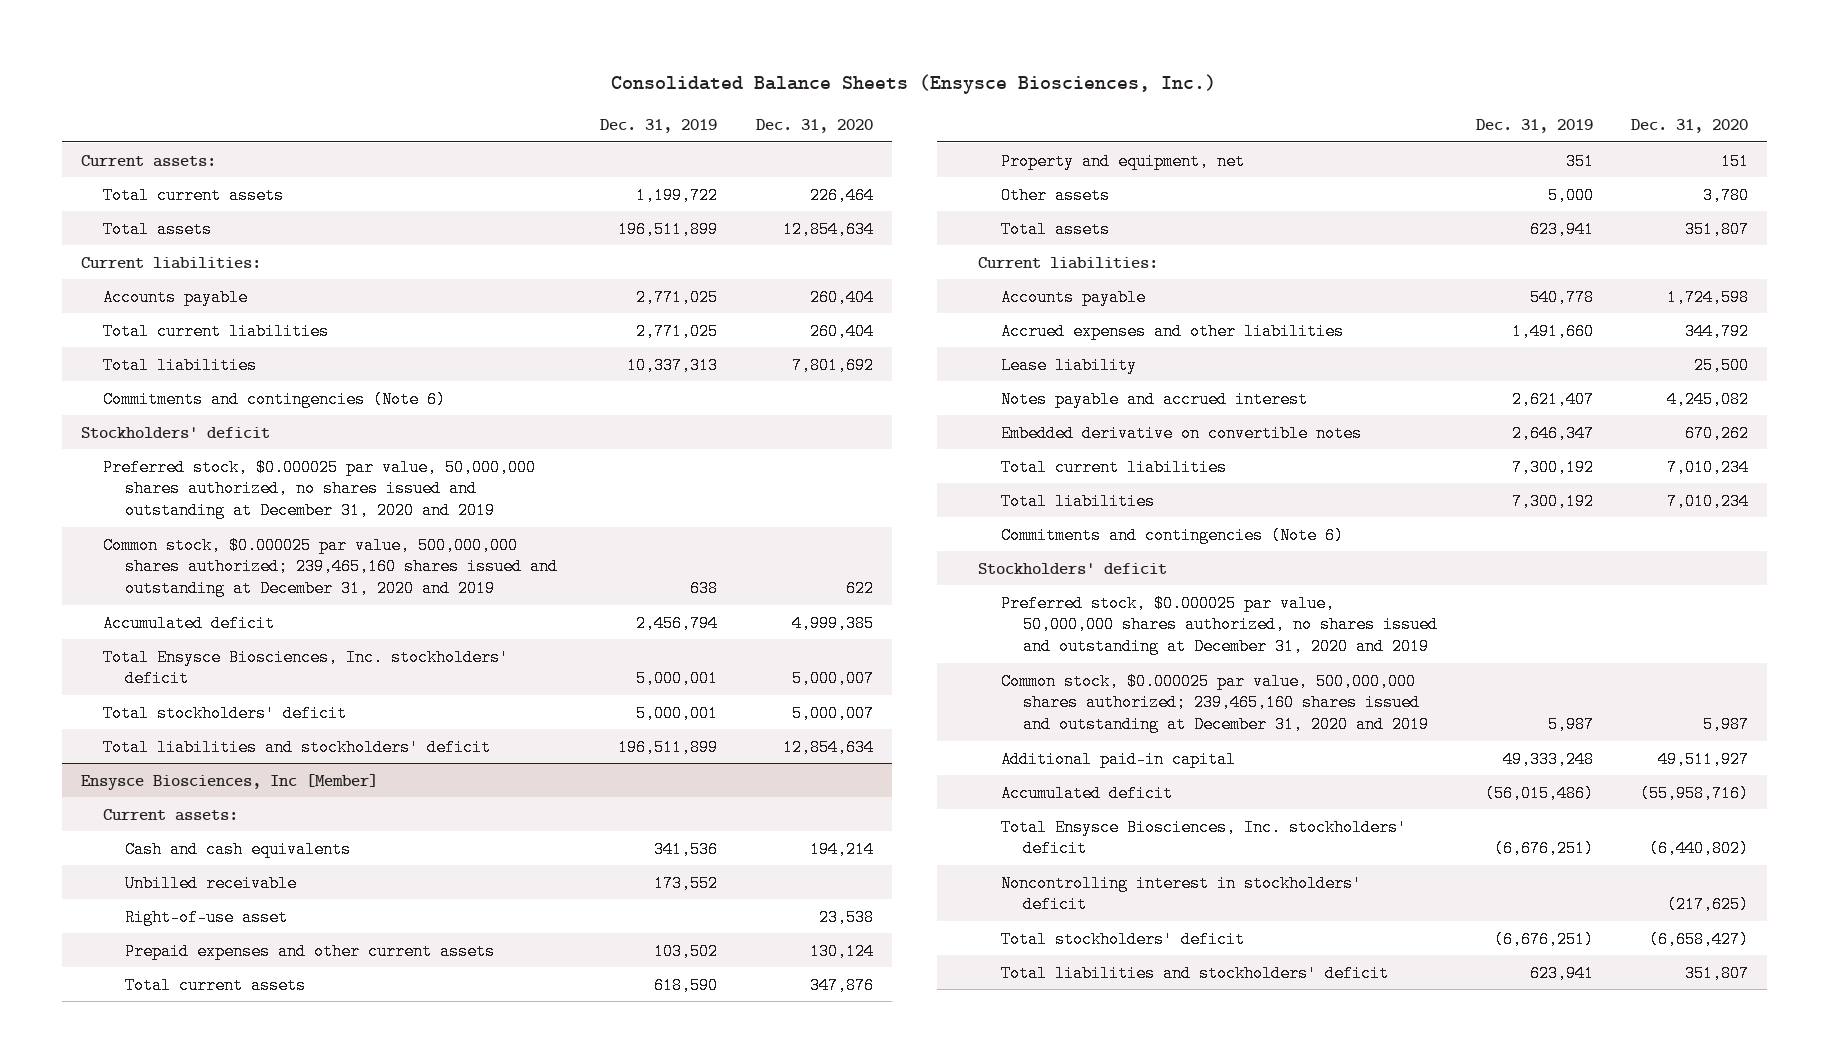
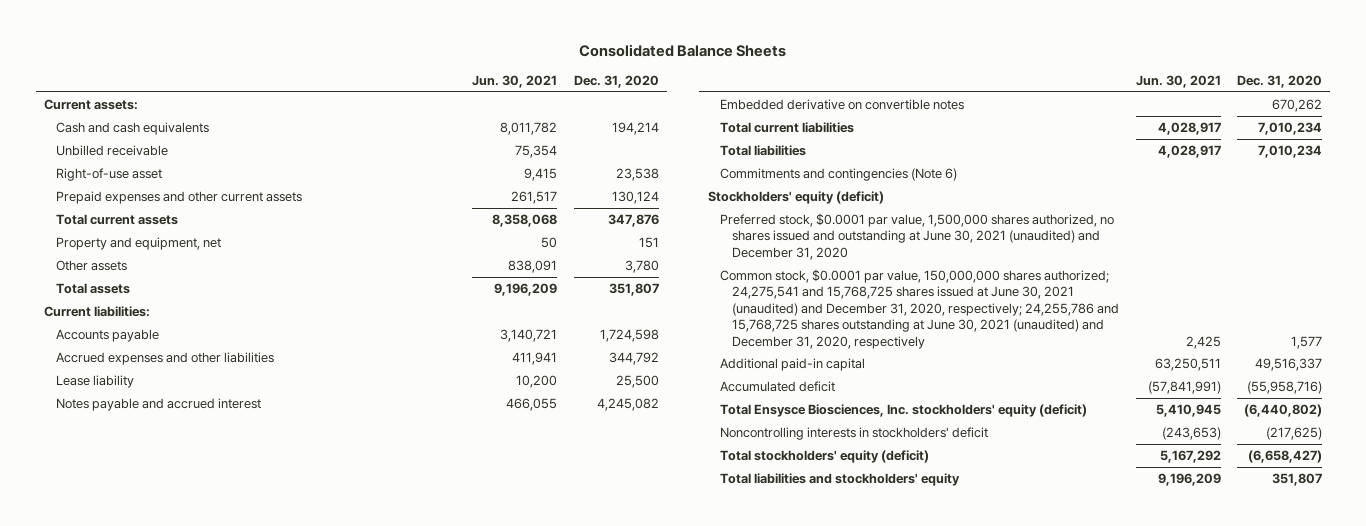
[611,74,1217,95] Consolidated Balance Sheets (Ensysce Biosciences, Inc.) -> [579,44,787,58] Consolidated Balance Sheets
[600,119,718,134] Dec. 31, 2019 -> none
none -> [472,75,558,89] Jun. 30, 2021
[103,186,285,204] Total current assets -> none
[103,220,213,238] Total assets -> none
[80,256,261,269] Current liabilities: -> none
[103,288,249,306] Accounts payable -> none
[103,322,330,340] Total current liabilities -> none
[103,356,258,374] Total liabilities -> none
[103,390,447,408] Commitments and contingencies (Note 6) -> none
[80,426,270,438] Stockholders' deficit -> none
[103,458,537,520] Preferred stock, $0.000025 par value, 50,000,000 shares authorized, no shares issued and outstanding at December 31, 2020 and 2019 -> none
[103,536,559,598] Common stock, $0.000025 par value, 500,000,000 shares authorized; 239,465,160 shares issued and outstanding at December 31, 2020 and 2019 -> none
[103,614,276,632] Accumulated deficit -> none
[103,648,510,688] Total Ensysce Biosciences, Inc. stockholders' deficit -> none
[103,704,348,722] Total stockholders' deficit -> none
[103,738,492,756] Total liabilities and stockholders' deficit -> none
[80,773,378,790] Ensysce Biosciences, Inc [Member] -> none
[103,808,239,821] Current assets: -> none
[978,562,1168,574] Stockholders' deficit -> [707,191,884,205] Stockholders' equity (deficit)
[1000,594,1439,656] Preferred stock, $0.000025 par value, 50,000,000 shares authorized, no shares issued and outstanding at December 31, 2020 and 2019 -> [719,213,1114,260] Preferred stock, $0.0001 par value, 1,500,000 shares authorized, no shares issued and outstanding at June 30, 2021 (unaudited) and December 31, 2020
[1000,672,1430,734] Common stock, $0.000025 par value, 500,000,000 shares authorized; 239,465,160 shares issued and outstanding at December 31, 2020 and 2019 -> [719,269,1120,349] Common stock, $0.0001 par value, 150,000,000 shares authorized; 24,275,541 and 15,768,725 shares issued at June 30, 2021 (unaudited) and December 31, 2020, respectively; 24,255,786 and 15,768,725 shares outstanding at June 30, 2021 (unaudited) and December 31, 2020, respectively
[1702,716,1749,734] 5,987 -> [1291,335,1323,349] 1,577
[1657,750,1749,768] 49,511,927 -> [1255,358,1323,372] 49,516,337
[1000,818,1407,858] Total Ensysce Biosciences, Inc. stockholders' deficit -> [719,404,1087,418] Total Ensysce Biosciences, Inc. stockholders' equity (deficit)
[1000,874,1362,914] Noncontrolling interest in stockholders' deficit -> [719,427,988,441] Noncontrolling interests in stockholders' deficit
[1000,930,1245,948] Total stockholders' deficit -> [719,450,929,464] Total stockholders' equity (deficit)
[1000,964,1389,982] Total liabilities and stockholders' deficit -> [719,473,960,487] Total liabilities and stockholders' equity

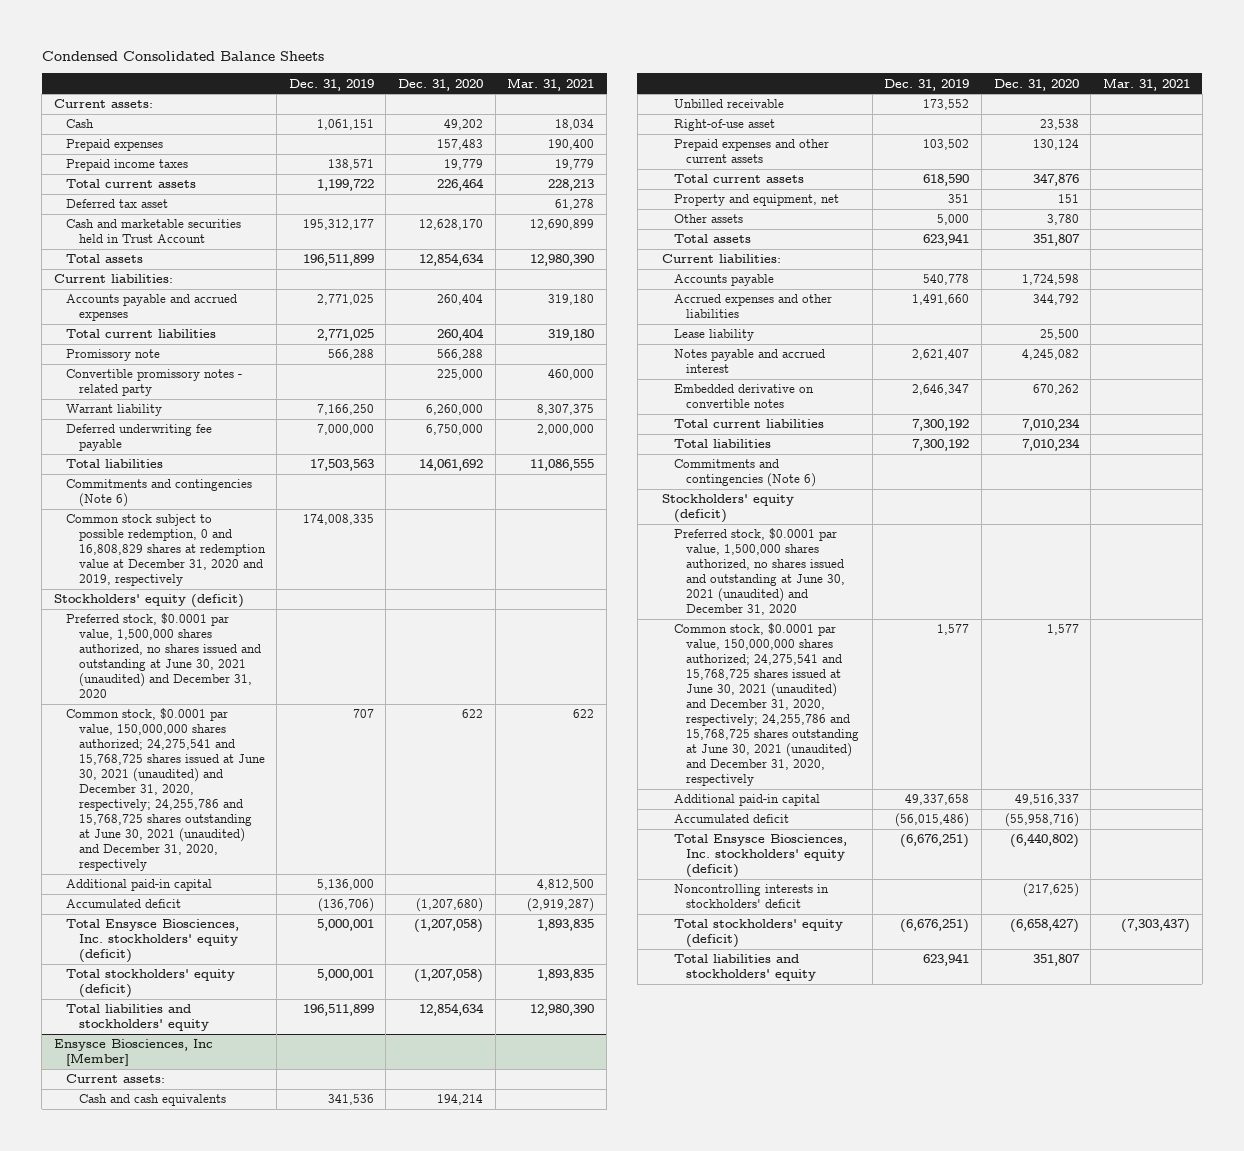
[579,44,787,58] Consolidated Balance Sheets -> [41,50,324,61] Condensed Consolidated Balance Sheets
[472,75,558,89] Jun. 30, 2021 -> none
none -> [288,78,374,91] Dec. 31, 2019
none -> [507,77,595,91] Mar. 31, 2021
none -> [66,119,95,129] Cash
none -> [66,139,164,152] Prepaid expenses
none -> [66,159,189,172] Prepaid income taxes
none -> [66,179,197,189] Total current assets
none -> [66,199,169,209] Deferred tax asset
none -> [66,219,242,244] Cash and marketable securities held in Trust Account
none -> [66,254,144,264] Total assets
none -> [53,274,173,284] Current liabilities:
none -> [66,294,238,322] Accounts payable and accrued expenses
none -> [66,329,217,339] Total current liabilities
none -> [66,349,161,362] Promissory note
none -> [66,369,243,397] Convertible promissory notes - related party
none -> [66,404,163,417] Warrant liability
none -> [66,424,213,452] Deferred underwriting fee payable
none -> [66,459,164,469] Total liabilities
none -> [66,479,253,508] Commitments and contingencies (Note 6)
none -> [66,514,266,587] Common stock subject to possible redemption, 0 and 16,808,829 shares at redemption value at December 31, 2020 and 2019, respectively
none -> [53,594,244,609] Stockholders' equity (deficit)
none -> [66,613,261,699] Preferred stock, $0.0001 par value, 1,500,000 shares authorized, no shares issued and outstanding at June 30, 2021 (unaudited) and December 31, 2020
none -> [66,708,265,872] Common stock, $0.0001 par value, 150,000,000 shares authorized; 24,275,541 and 15,768,725 shares issued at June 30, 2021 (unaudited) and December 31, 2020, respectively; 24,255,786 and 15,768,725 shares outstanding at June 30, 2021 (unaudited) and December 31, 2020, respectively
none -> [66,879,213,892] Additional paid-in capital
none -> [66,899,182,909] Accumulated deficit
none -> [66,919,240,964] Total Ensysce Biosciences, Inc. stockholders' equity (deficit)
none -> [66,969,236,999] Total stockholders' equity (deficit)
none -> [66,1004,209,1032] Total liabilities and stockholders' equity
none -> [53,1039,213,1067] Ensysce Biosciences, Inc [Member]
none -> [66,1074,166,1084] Current assets:

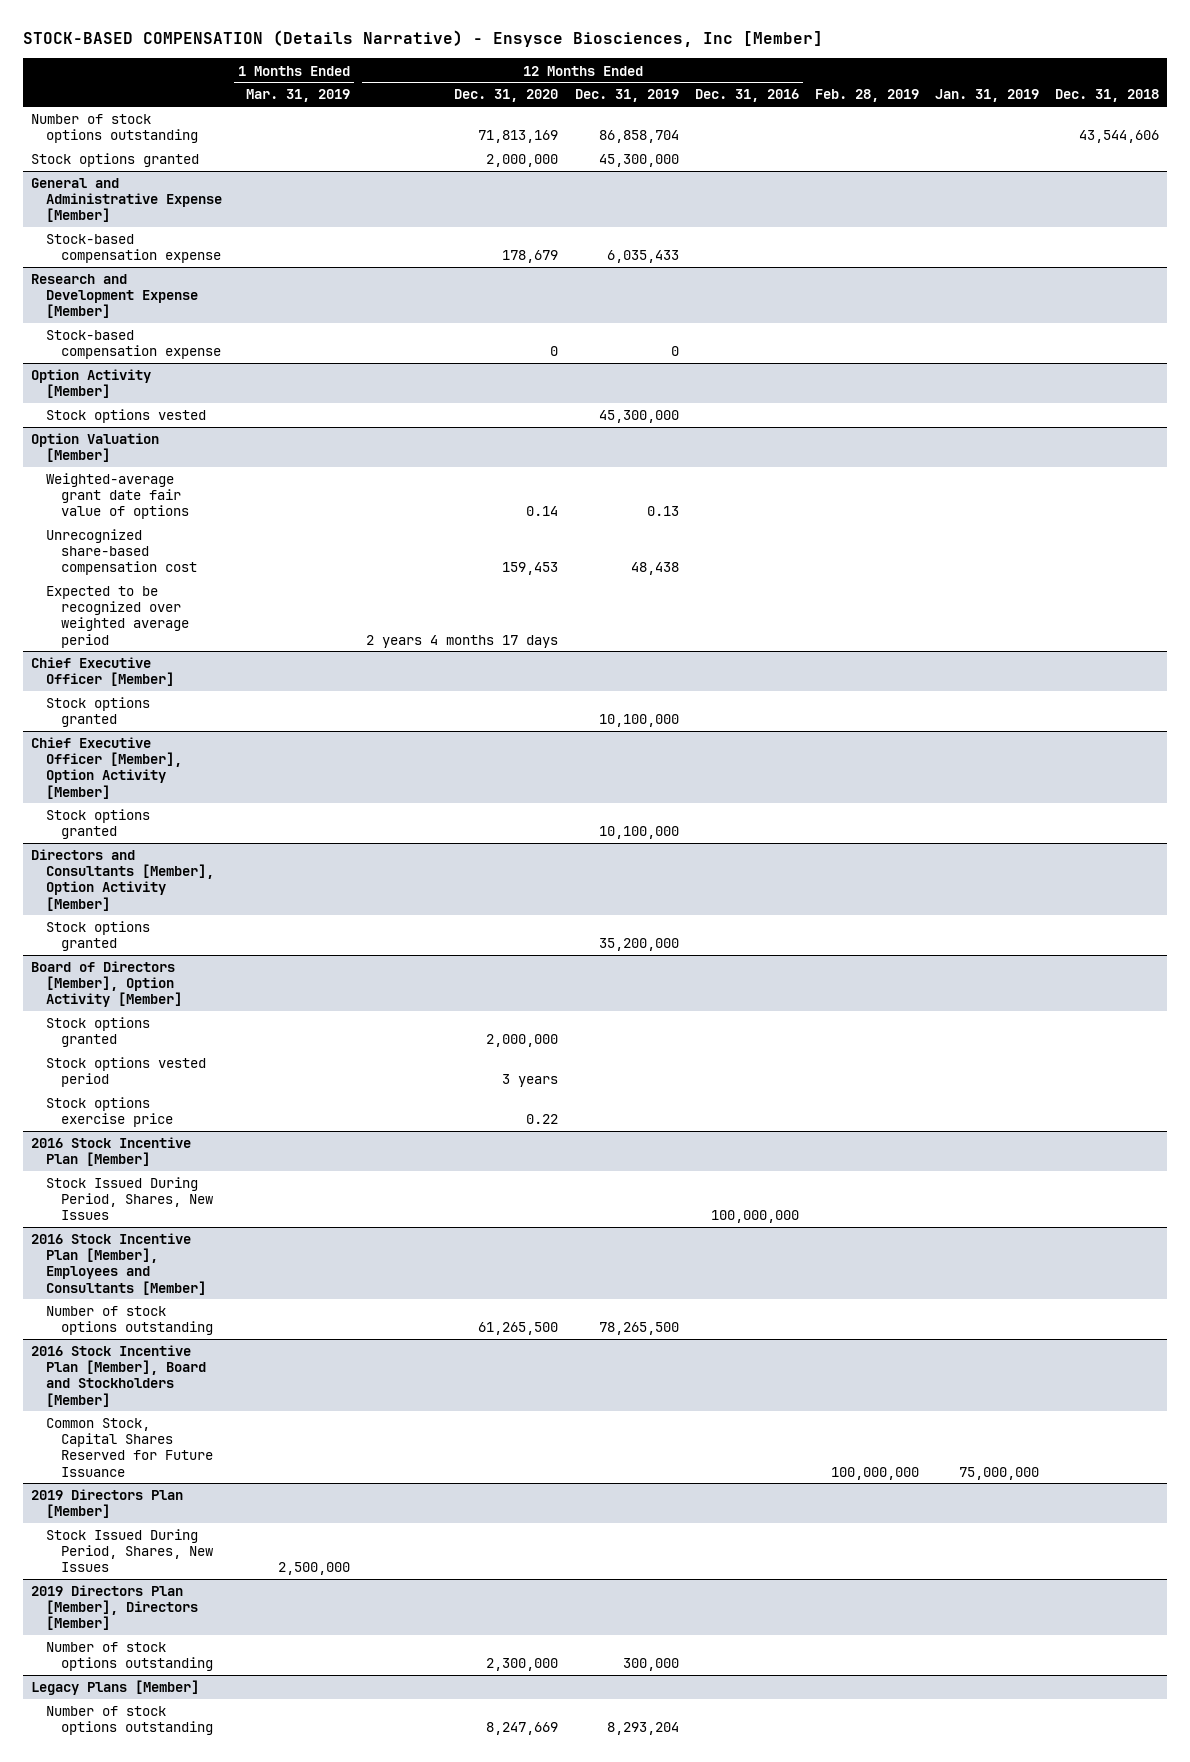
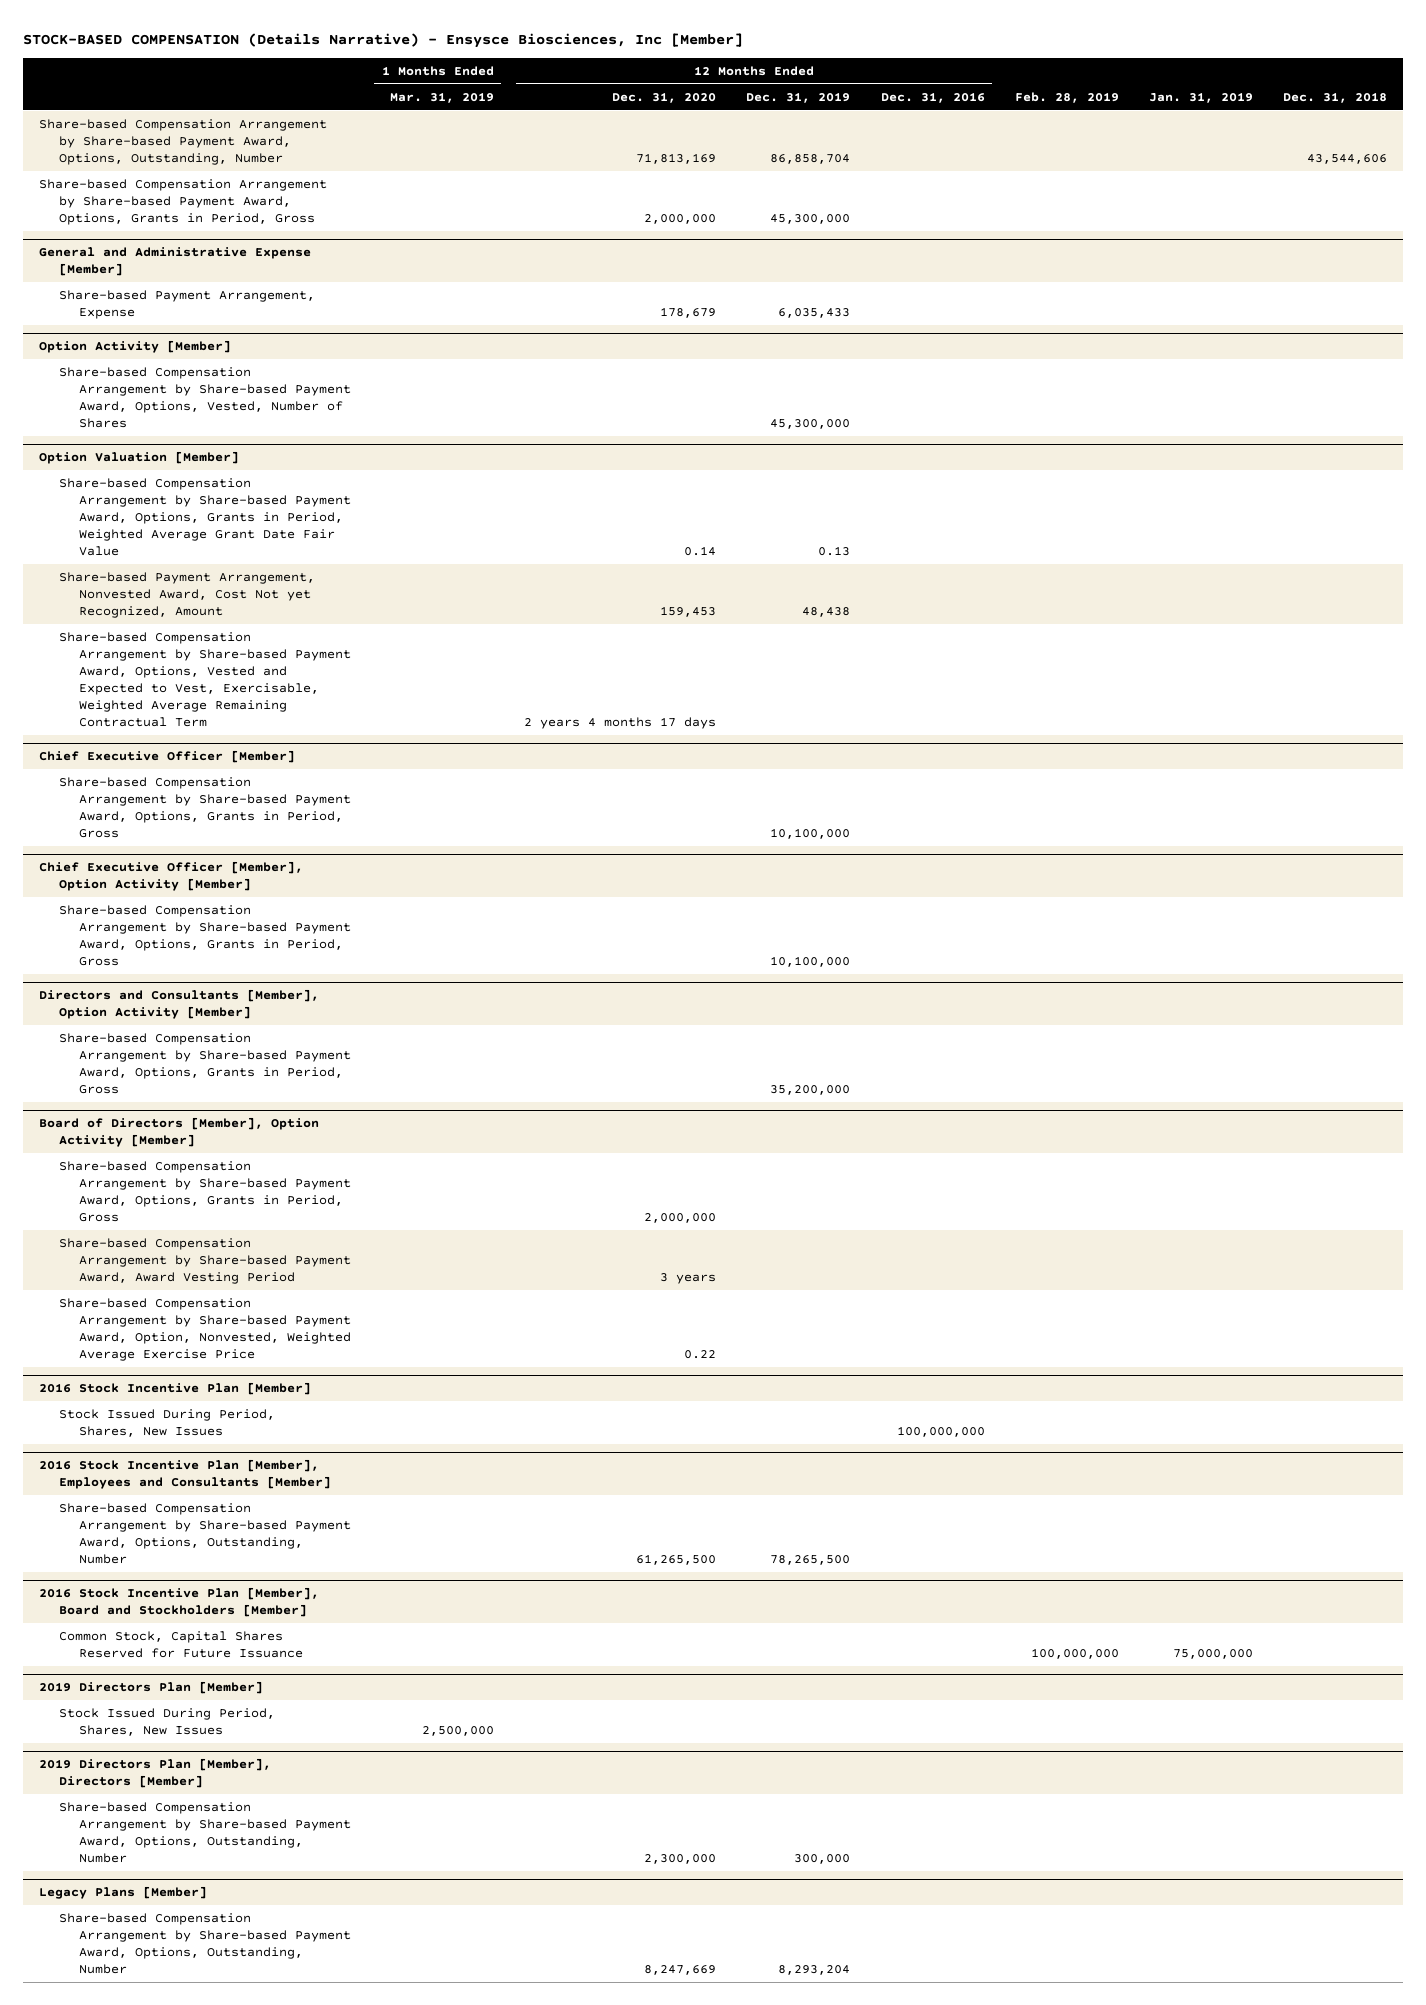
[30,114,198,144] Number of stock options outstanding -> [38,118,327,165] Share-based Compensation Arrangement by Share-based Payment Award, Options, Outstanding, Number
[30,153,199,168] Stock options granted -> [38,178,327,225] Share-based Compensation Arrangement by Share-based Payment Award, Options, Grants in Period, Gross
[30,274,198,319] Research and Development Expense [Member] -> none
[45,330,222,360] Stock-based compensation expense -> none
[45,234,222,264] Stock-based compensation expense -> [58,289,315,319] Share-based Payment Arrangement, Expense
[45,409,206,424] Stock options vested -> [58,366,352,428] Share-based Compensation Arrangement by Share-based Payment Award, Options, Vested, Number of Shares
[45,473,190,520] Weighted-average grant date fair value of options -> [58,477,352,556] Share-based Compensation Arrangement by Share-based Payment Award, Options, Grants in Period, Weighted Average Grant Date Fair Value
[45,529,198,576] Unrecognized share-based compensation cost -> [58,571,315,618] Share-based Payment Arrangement, Nonvested Award, Cost Not yet Recognized, Amount
[45,586,190,648] Expected to be recognized over weighted average period -> [58,631,352,727] Share-based Compensation Arrangement by Share-based Payment Award, Options, Vested and Expected to Vest, Exercisable, Weighted Average Remaining Contractual Term
[45,697,150,728] Stock options granted -> [58,776,352,838] Share-based Compensation Arrangement by Share-based Payment Award, Options, Grants in Period, Gross
[45,809,150,840] Stock options granted -> [58,904,352,966] Share-based Compensation Arrangement by Share-based Payment Award, Options, Grants in Period, Gross
[45,921,150,952] Stock options granted -> [58,1032,352,1094] Share-based Compensation Arrangement by Share-based Payment Award, Options, Grants in Period, Gross
[45,1017,150,1048] Stock options granted -> [58,1160,352,1222] Share-based Compensation Arrangement by Share-based Payment Award, Options, Grants in Period, Gross
[45,1057,206,1088] Stock options vested period -> [58,1237,352,1284] Share-based Compensation Arrangement by Share-based Payment Award, Award Vesting Period
[45,1097,174,1128] Stock options exercise price -> [58,1297,352,1361] Share-based Compensation Arrangement by Share-based Payment Award, Option, Nonvested, Weighted Average Exercise Price
[45,1306,214,1336] Number of stock options outstanding -> [58,1502,352,1564] Share-based Compensation Arrangement by Share-based Payment Award, Options, Outstanding, Number
[45,1642,214,1672] Number of stock options outstanding -> [58,1801,352,1863] Share-based Compensation Arrangement by Share-based Payment Award, Options, Outstanding, Number
[45,1706,214,1736] Number of stock options outstanding -> [58,1912,352,1974] Share-based Compensation Arrangement by Share-based Payment Award, Options, Outstanding, Number

